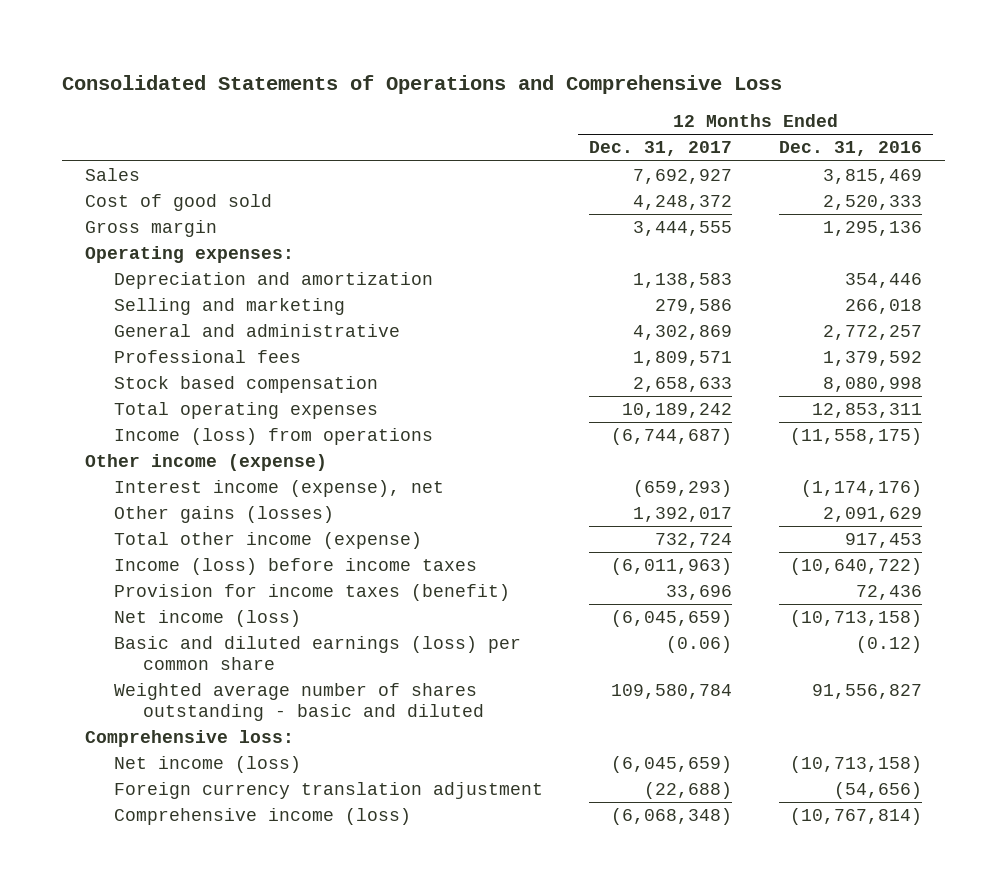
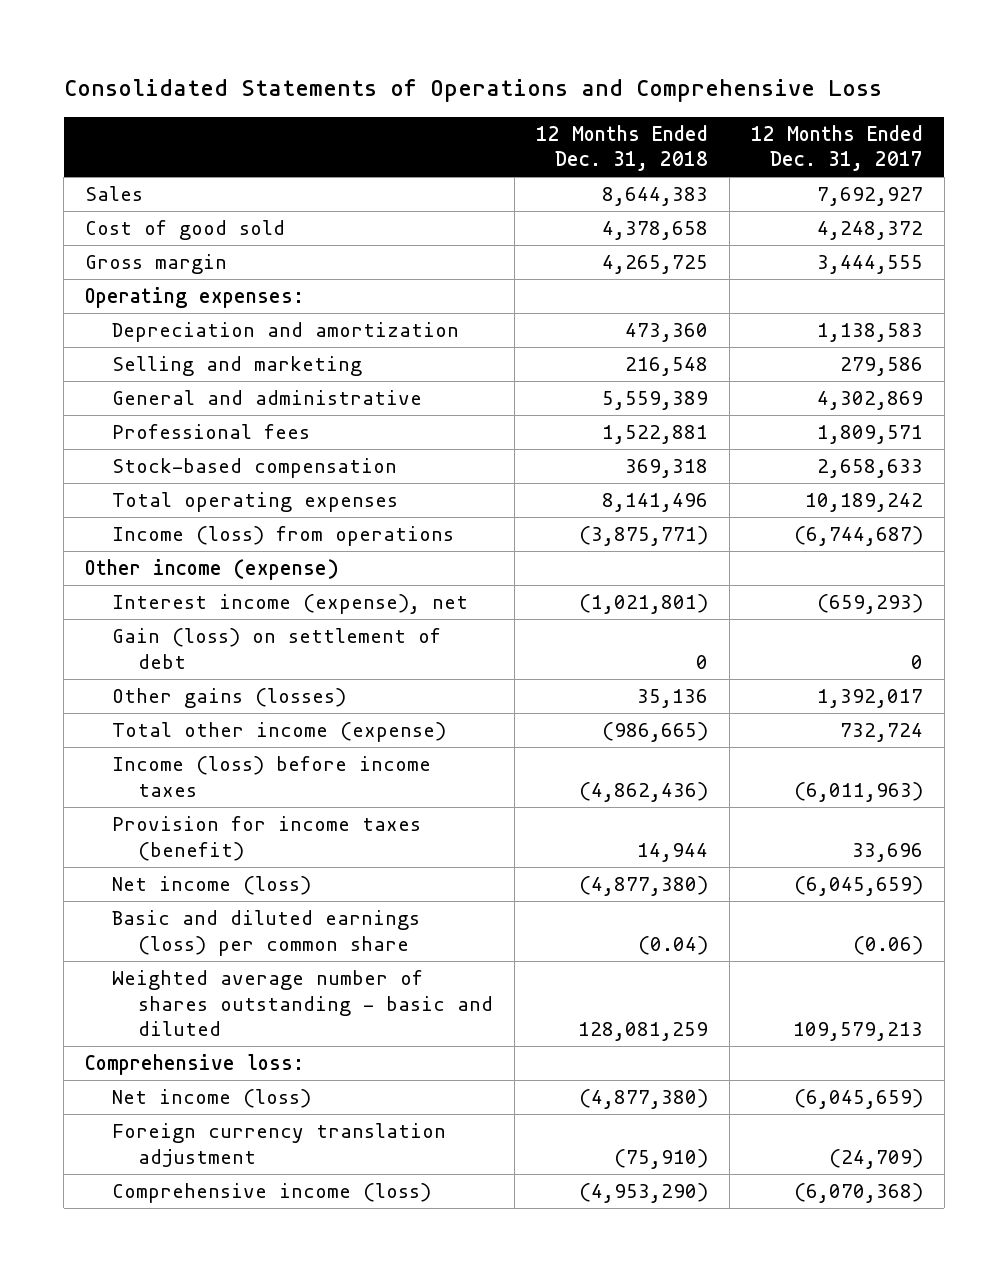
[778,141,922,157] Dec. 31, 2016 -> none
none -> [535,124,708,172] 12 Months Ended Dec. 31, 2018
[113,376,378,394] Stock based compensation -> [111,458,397,479] Stock-based compensation
none -> [111,628,441,669] Gain (loss) on settlement of debt
[611,684,733,700] 109,580,784 -> [792,1021,923,1041] 109,579,213
[644,782,733,800] (22,688) -> [828,1148,923,1169] (24,709)
[611,808,733,826] (6,068,348) -> [793,1183,923,1204] (6,070,368)

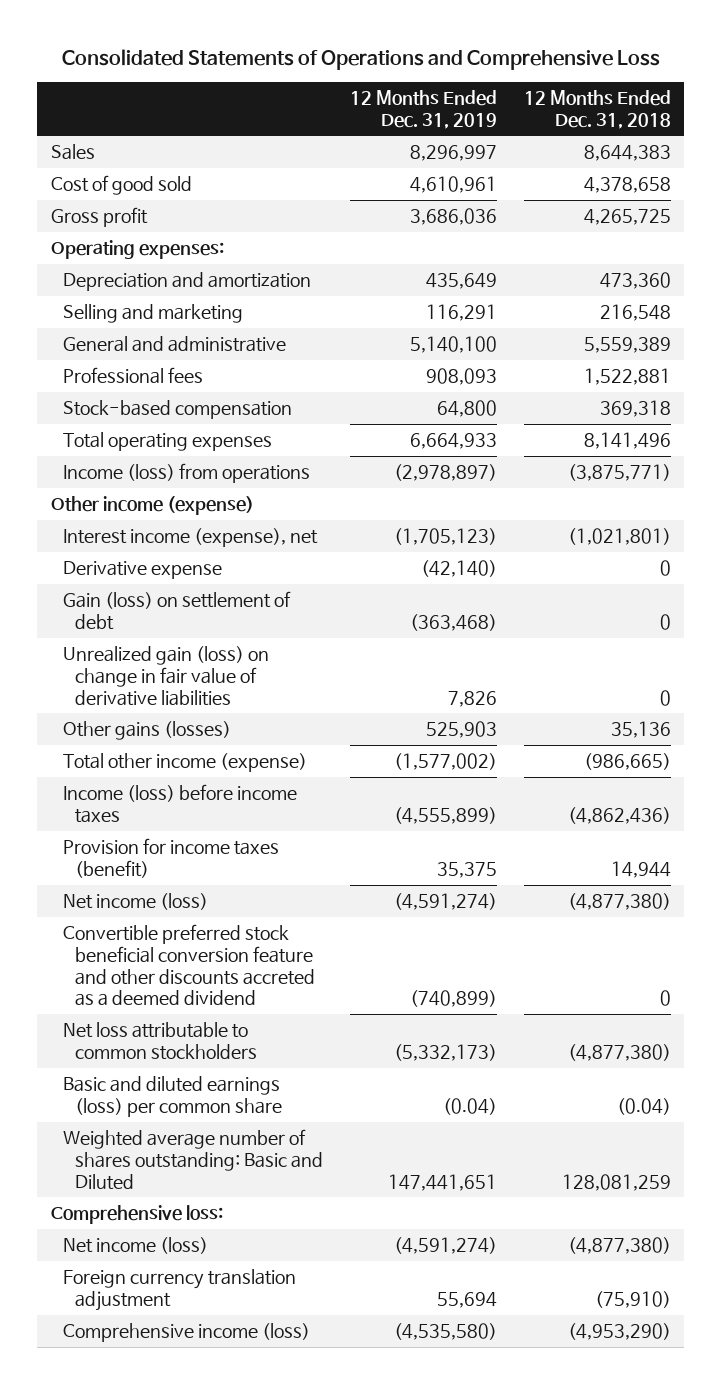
[750,124,923,172] 12 Months Ended Dec. 31, 2017 -> none
none -> [350,90,498,129] 12 Months Ended Dec. 31, 2019
[85,254,228,275] Gross margin -> [50,207,148,228] Gross profit
none -> [63,561,223,580] Derivative expense
none -> [63,646,270,706] Unrealized gain (loss) on change in fair value of derivative liabilities
none -> [63,924,316,1007] Convertible preferred stock beneficial conversion feature and other discounts accreted as a deemed dividend
none -> [63,1022,258,1060] Net loss attributable to common stockholders
[111,970,493,1036] Weighted average number of shares outstanding - basic and diluted -> [63,1129,324,1190] Weighted average number of shares outstanding: Basic and Diluted

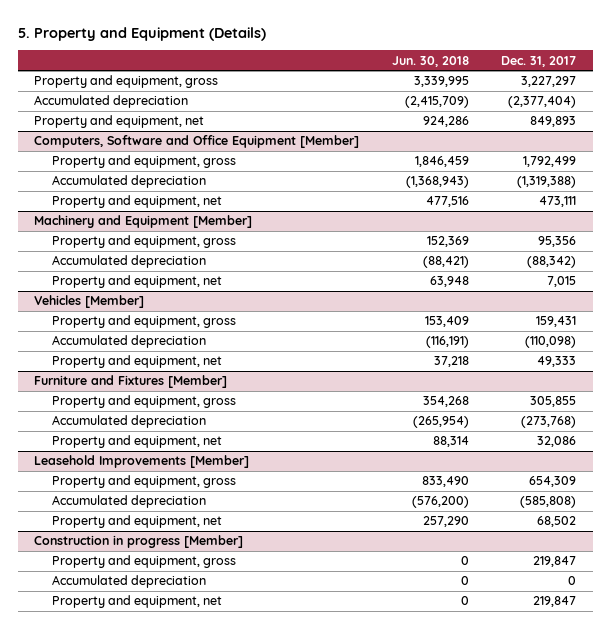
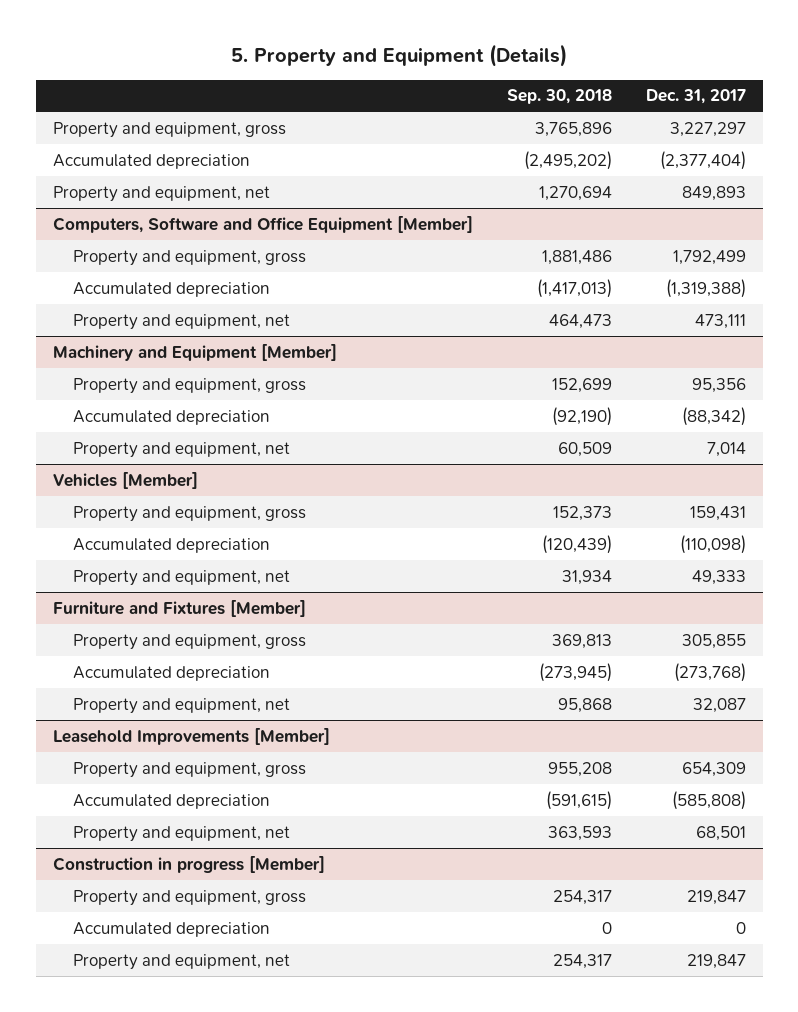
[391,55,469,67] Jun. 30, 2018 -> none
none -> [506,89,612,105] Sep. 30, 2018
[547,276,577,288] 7,015 -> [706,441,746,457] 7,014
[537,436,577,448] 32,086 -> [692,697,746,713] 32,087
[537,516,577,528] 68,502 -> [695,825,746,841] 68,501

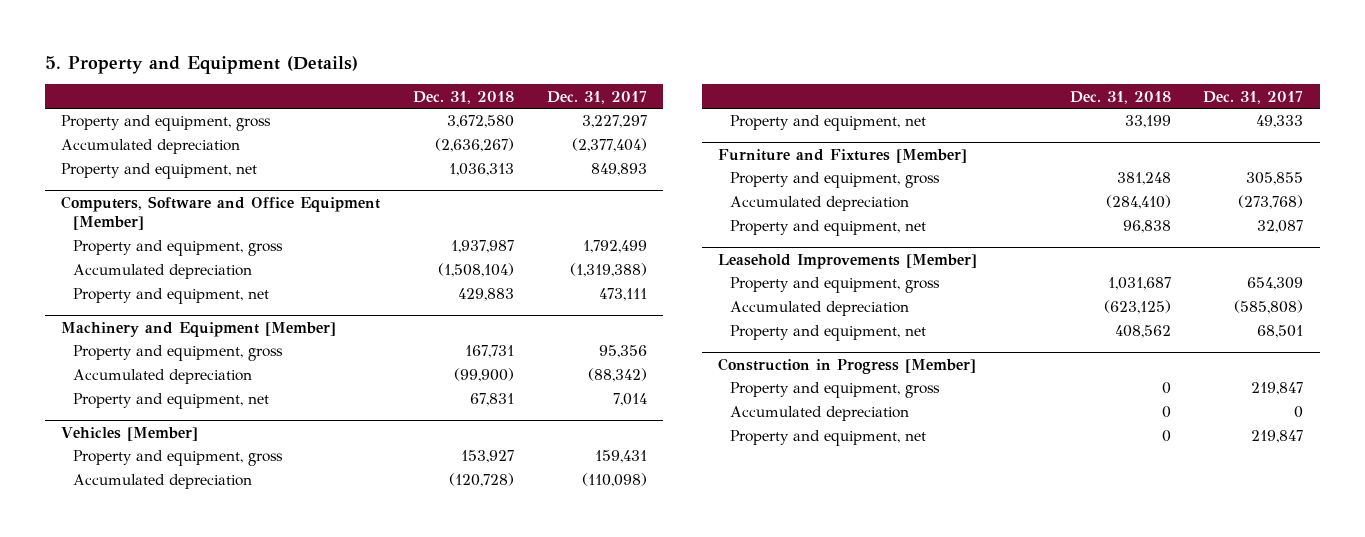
[506,89,612,105] Sep. 30, 2018 -> none
none -> [413,90,515,104] Dec. 31, 2018
[52,855,325,873] Construction in progress [Member] -> [718,357,977,374] Construction in Progress [Member]

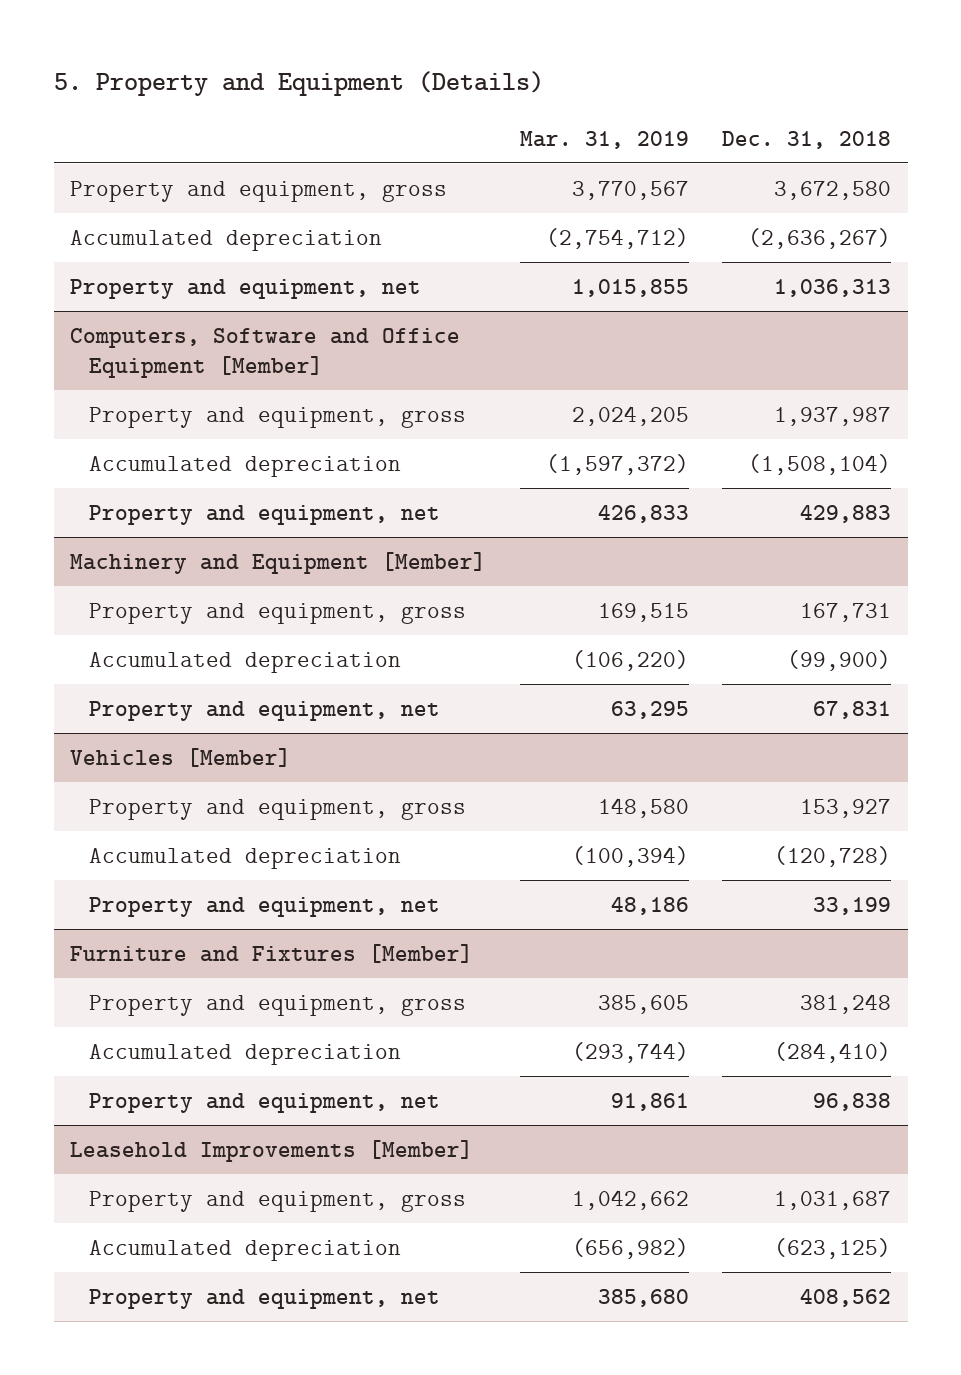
[546,90,647,104] Dec. 31, 2017 -> none
none -> [519,130,689,149] Mar. 31, 2019
[718,357,977,374] Construction in Progress [Member] -> none
[729,382,940,399] Property and equipment, gross -> none
[729,406,909,422] Accumulated depreciation -> none
[729,430,926,447] Property and equipment, net -> none

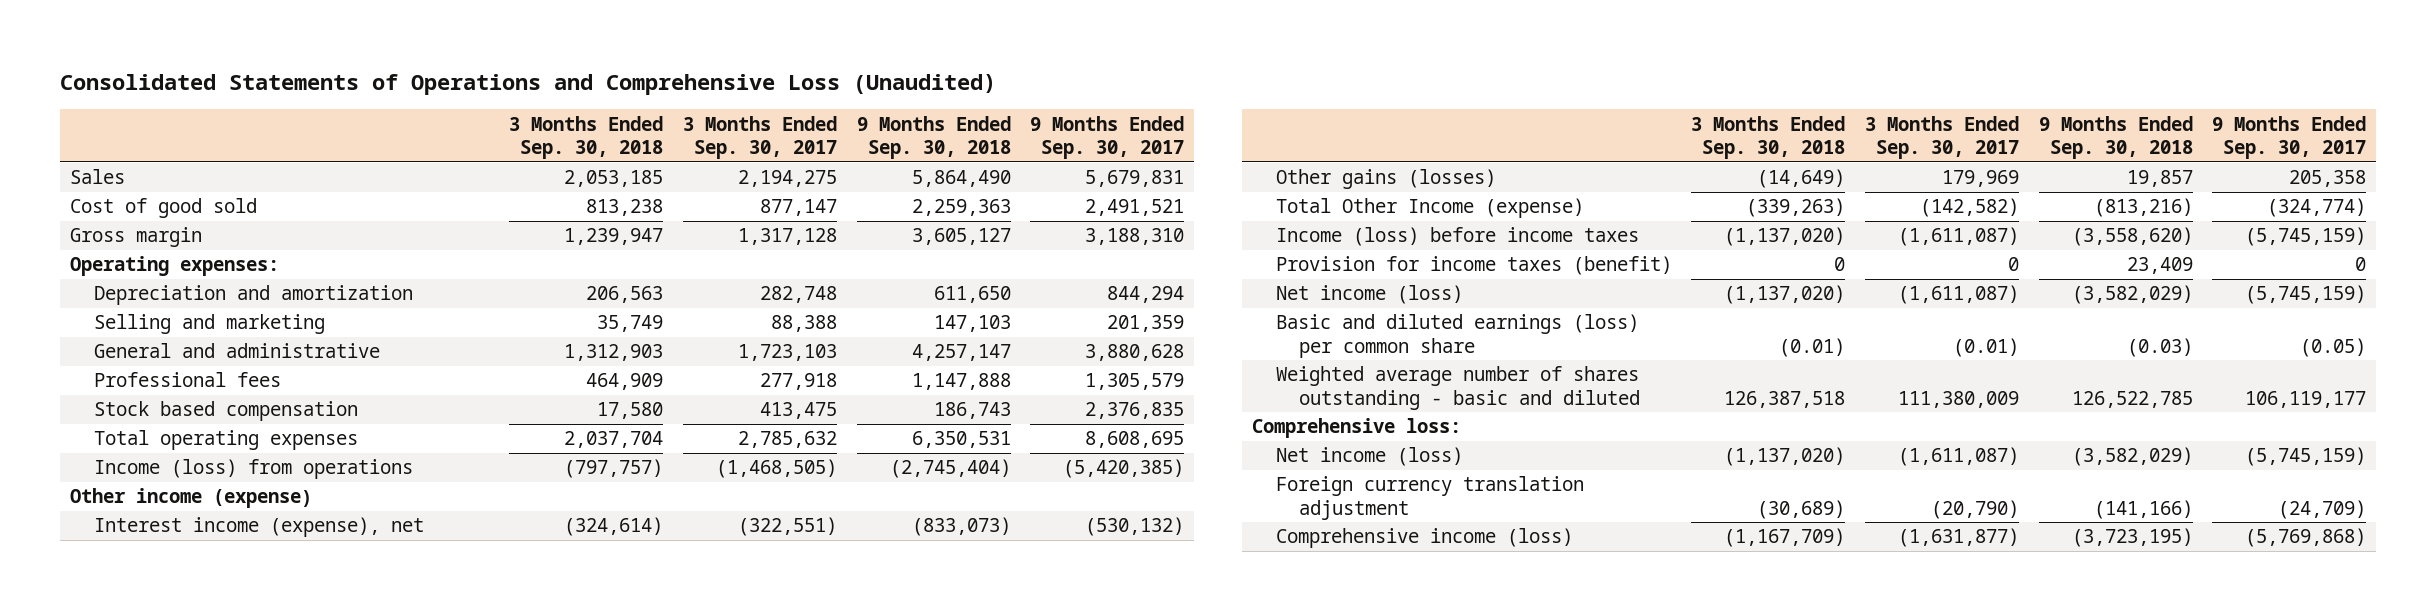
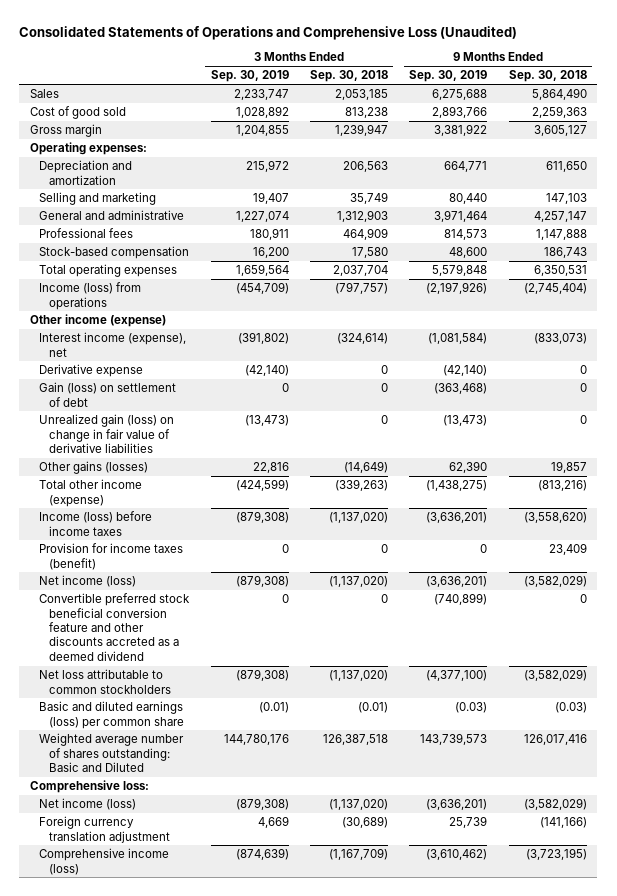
[683,115,838,160] 3 Months Ended Sep. 30, 2017 -> none
[1030,115,1185,160] 9 Months Ended Sep. 30, 2017 -> none
none -> [210,70,289,83] Sep. 30, 2019
none -> [409,70,488,83] Sep. 30, 2019
[93,401,358,422] Stock based compensation -> [39,246,190,260] Stock-based compensation
none -> [39,364,144,378] Derivative expense
none -> [39,382,177,407] Gain (loss) on settlement of debt
none -> [39,414,175,453] Unrealized gain (loss) on change in fair value of derivative liabilities
[1275,198,1584,219] Total Other Income (expense) -> [39,479,143,507] Total other income (expense)
none -> [39,593,191,661] Convertible preferred stock beneficial conversion feature and other discounts accreted as a deemed dividend
none -> [39,669,171,694] Net loss attributable to common stockholders
[1275,366,1641,410] Weighted average number of shares outstanding - basic and diluted -> [39,733,185,772] Weighted average number of shares outstanding: Basic and Diluted
[2071,390,2193,408] 126,522,785 -> [523,734,587,746] 126,017,416

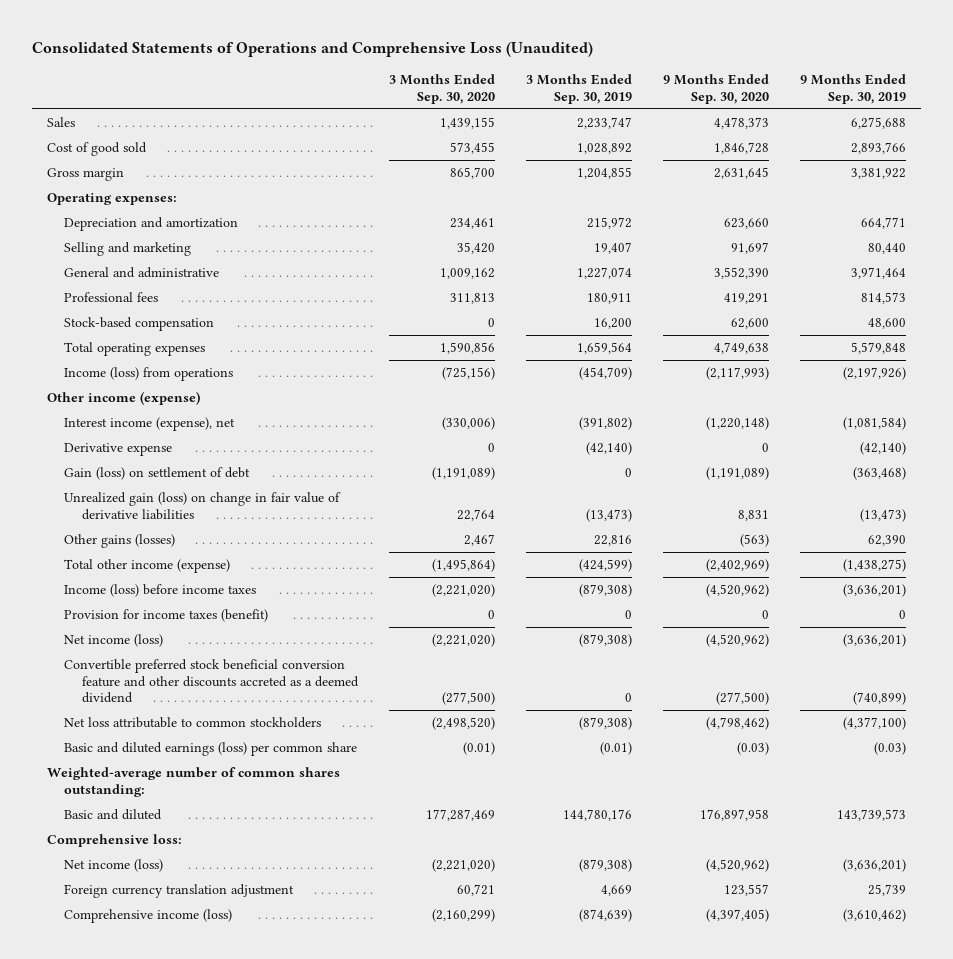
[309,70,388,83] Sep. 30, 2018 -> none
[508,70,587,83] Sep. 30, 2018 -> none
none -> [388,73,495,104] 3 Months Ended Sep. 30, 2020
none -> [662,73,769,104] 9 Months Ended Sep. 30, 2020
none -> [47,766,341,797] Weighted-average number of common shares outstanding:
[39,733,185,772] Weighted average number of shares outstanding: Basic and Diluted -> [64,808,163,820] Basic and diluted

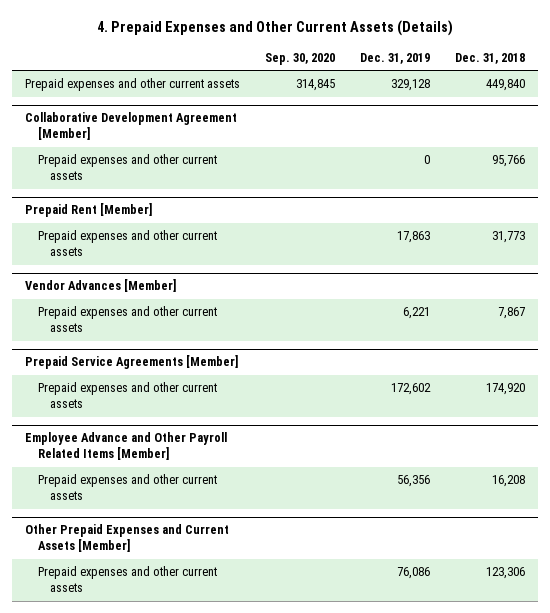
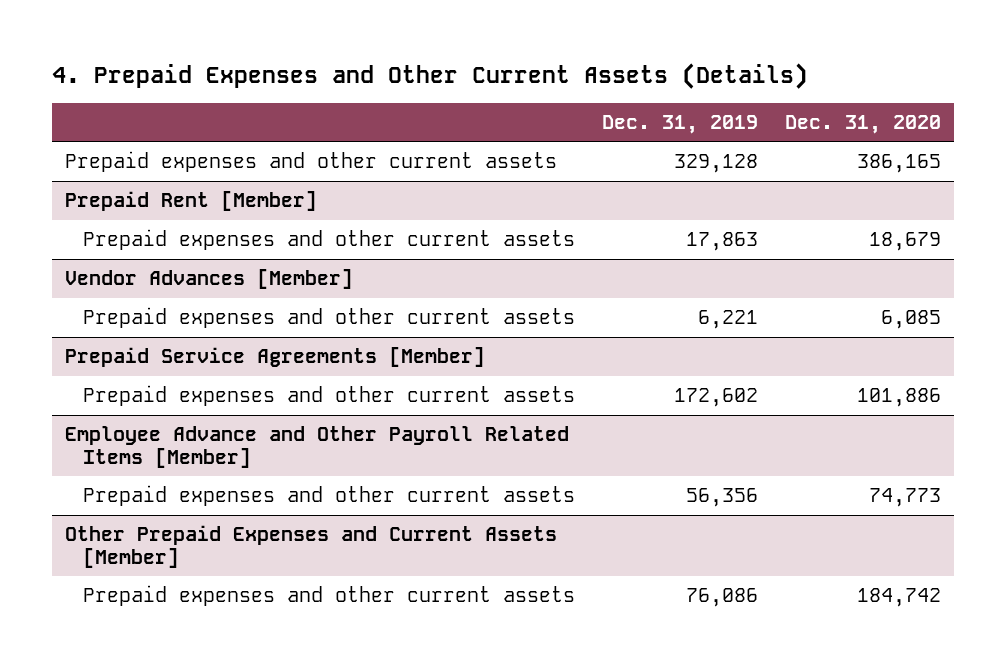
[265,52,336,65] Sep. 30, 2020 -> none
[455,52,526,64] Dec. 31, 2018 -> none
none -> [784,114,941,134] Dec. 31, 2020
[24,112,237,141] Collaborative Development Agreement [Member] -> none
[37,154,217,181] Prepaid expenses and other current assets -> none

